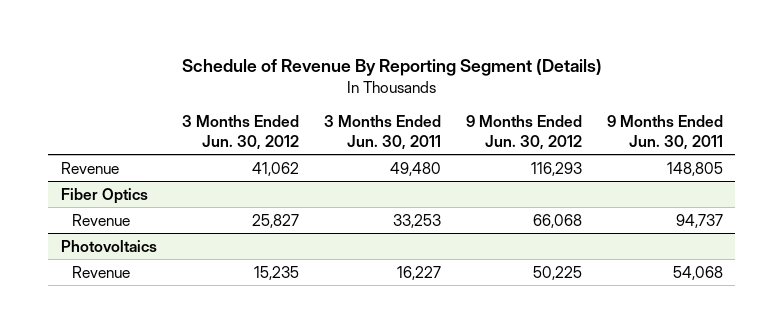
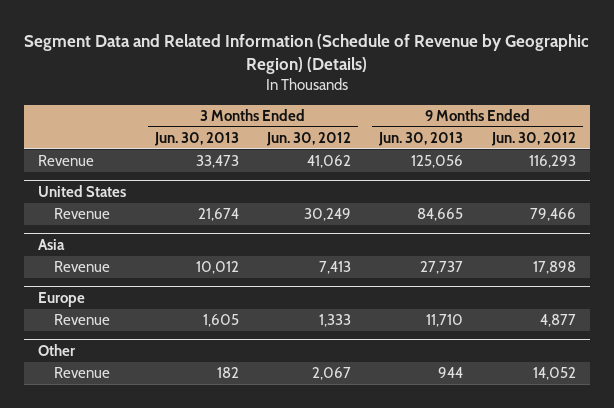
[181,59,602,77] Schedule of Revenue By Reporting Segment (Details) -> [24,34,590,75] Segment Data and Related Information (Schedule of Revenue by Geographic Region) (Details)
[323,115,441,150] 3 Months Ended Jun. 30, 2011 -> none
[606,115,723,150] 9 Months Ended Jun. 30, 2011 -> none
none -> [153,131,239,146] Jun. 30, 2013
none -> [378,131,464,146] Jun. 30, 2013
[60,187,148,204] Fiber Optics -> none
[60,239,157,252] Photovoltaics -> none
none -> [38,184,127,197] United States
[251,213,299,228] 25,827 -> [304,208,352,222] 30,249
[532,213,582,228] 66,068 -> [529,208,576,222] 79,466
none -> [38,238,66,250] Asia
[253,265,299,280] 15,235 -> [319,261,352,275] 7,413
[532,265,582,280] 50,225 -> [532,261,576,275] 17,898
none -> [38,291,86,307] Europe
none -> [54,314,111,326] Revenue
none -> [38,343,77,356] Other
none -> [54,367,111,379] Revenue

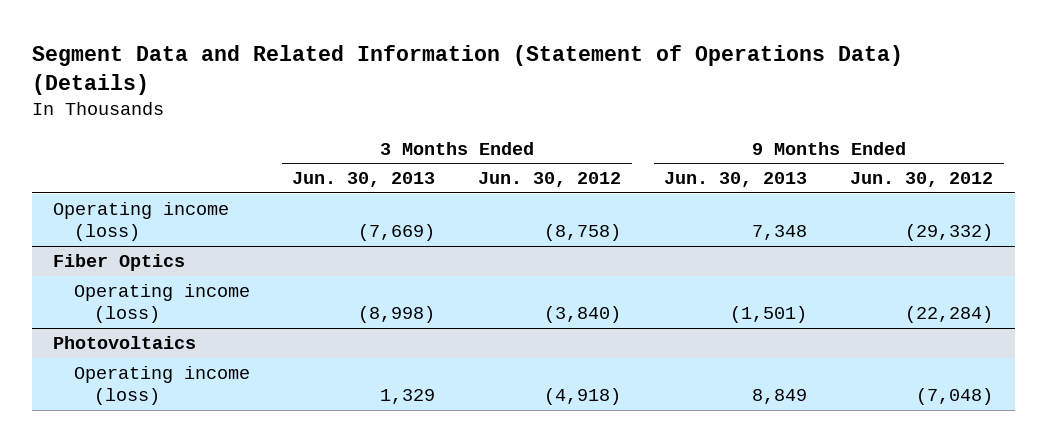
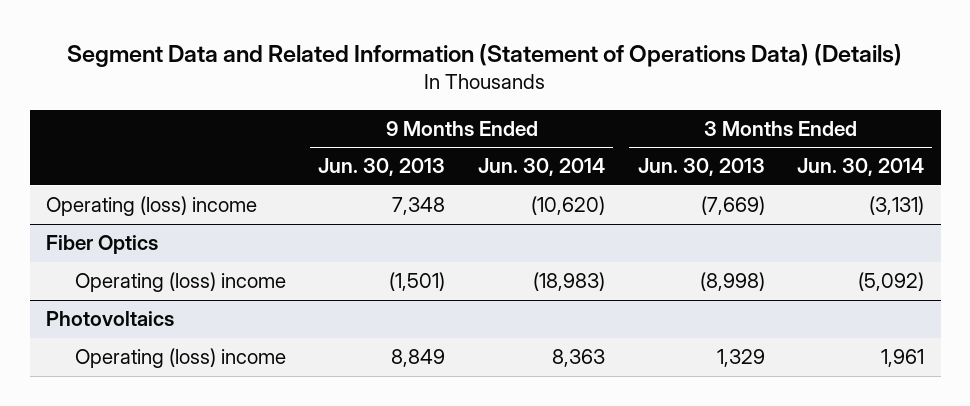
[478,172,622,188] Jun. 30, 2012 -> none
[850,172,994,188] Jun. 30, 2012 -> none
none -> [478,158,606,177] Jun. 30, 2014
none -> [797,158,925,177] Jun. 30, 2014
[53,201,230,242] Operating income (loss) -> [45,196,257,217] Operating (loss) income
[73,283,250,324] Operating income (loss) -> [74,272,286,293] Operating (loss) income
[73,365,250,406] Operating income (loss) -> [74,348,286,369] Operating (loss) income

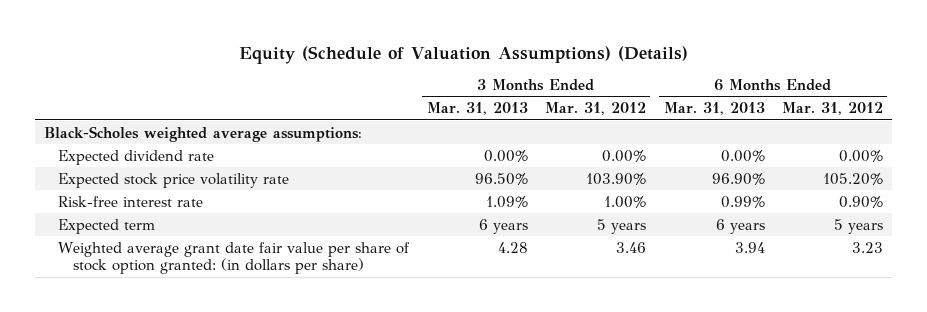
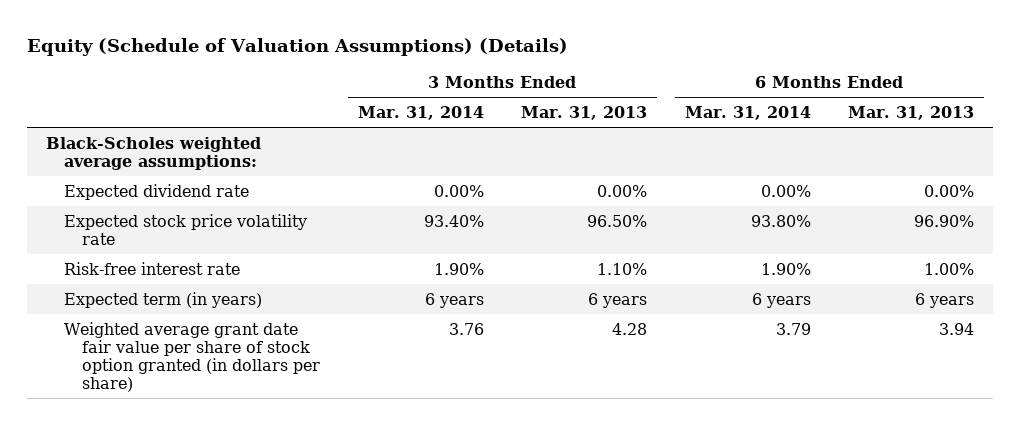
[545,102,647,116] Mar. 31, 2012 -> none
[781,102,883,116] Mar. 31, 2012 -> none
none -> [357,105,484,120] Mar. 31, 2014
none -> [684,105,811,120] Mar. 31, 2014
[485,195,528,208] 1.09% -> [597,262,648,275] 1.10%
[720,195,765,208] 0.99% -> [924,262,975,275] 1.00%
[58,218,156,234] Expected term -> [64,291,263,308] Expected term (in years)
[58,241,411,275] Weighted average grant date fair value per share of stock option granted: (in dollars per share) -> [64,321,321,393] Weighted average grant date fair value per share of stock option granted (in dollars per share)

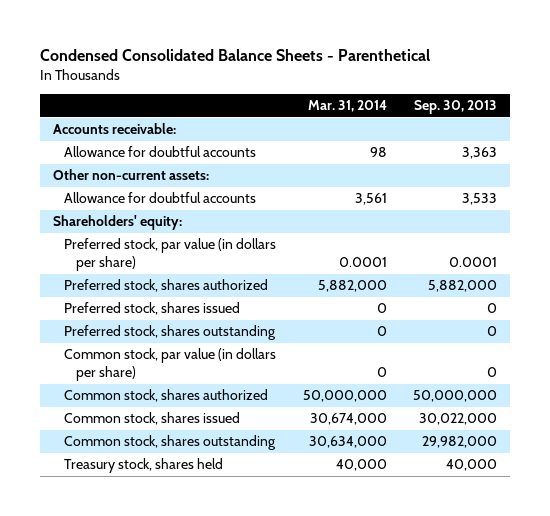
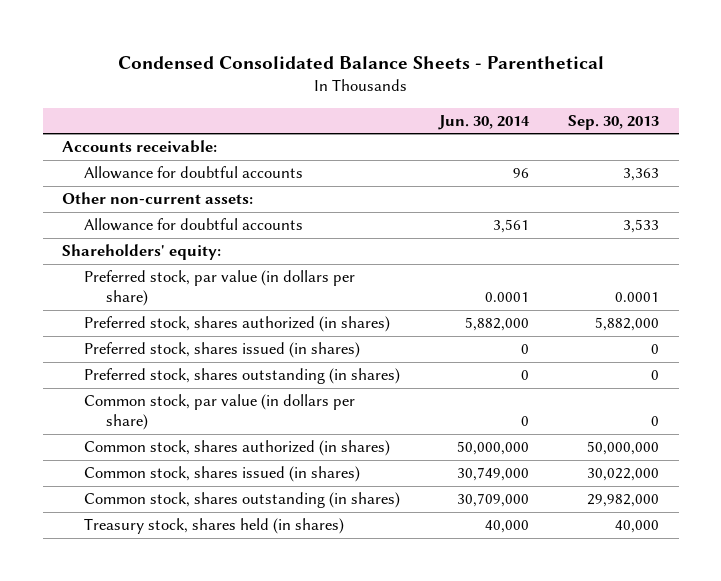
[307,99,387,112] Mar. 31, 2014 -> none
none -> [438,115,531,131] Jun. 30, 2014
[64,279,269,293] Preferred stock, shares authorized -> [84,316,391,333] Preferred stock, shares authorized (in shares)
[64,302,241,316] Preferred stock, shares issued -> [84,342,361,359] Preferred stock, shares issued (in shares)
[64,325,277,341] Preferred stock, shares outstanding -> [84,368,401,385] Preferred stock, shares outstanding (in shares)
[64,389,269,403] Common stock, shares authorized -> [84,440,391,457] Common stock, shares authorized (in shares)
[64,412,241,426] Common stock, shares issued -> [84,466,361,483] Common stock, shares issued (in shares)
[64,435,277,451] Common stock, shares outstanding -> [84,492,401,509] Common stock, shares outstanding (in shares)
[64,458,224,474] Treasury stock, shares held -> [84,518,345,535] Treasury stock, shares held (in shares)

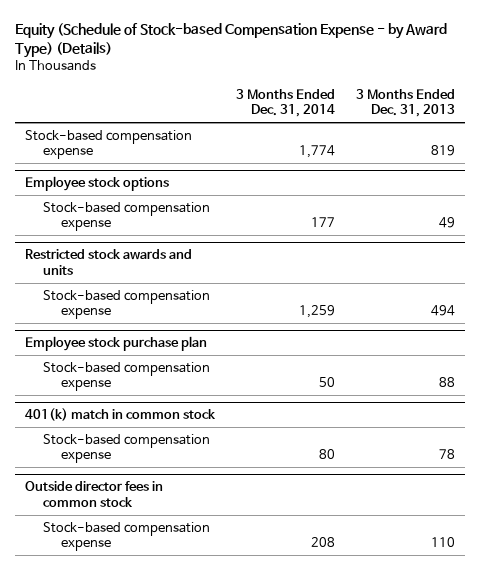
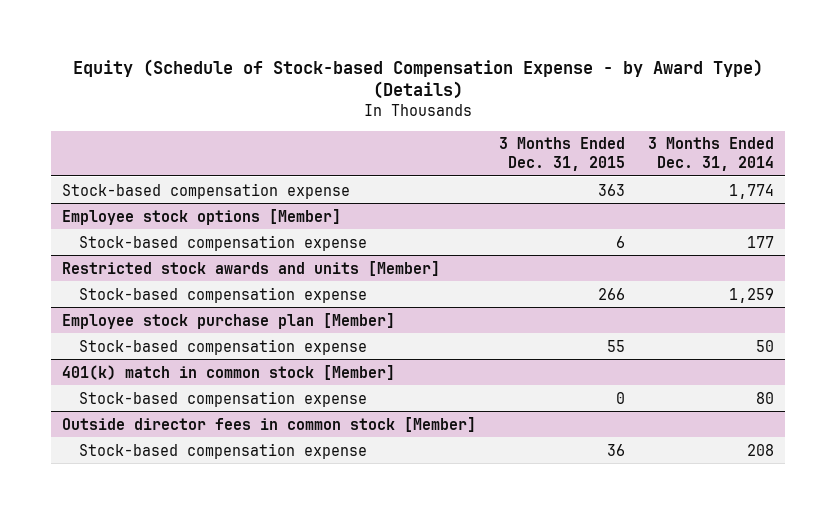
[355,88,455,118] 3 Months Ended Dec. 31, 2013 -> none
none -> [498,137,625,171] 3 Months Ended Dec. 31, 2015
[24,176,169,192] Employee stock options -> [62,208,342,225] Employee stock options [Member]
[24,249,192,275] Restricted stock awards and units -> [62,260,441,276] Restricted stock awards and units [Member]
[24,336,207,352] Employee stock purchase plan -> [62,312,396,329] Employee stock purchase plan [Member]
[24,408,216,422] 401(k) match in common stock -> [62,364,396,380] 401(k) match in common stock [Member]
[24,481,163,507] Outside director fees in common stock -> [62,416,477,432] Outside director fees in common stock [Member]

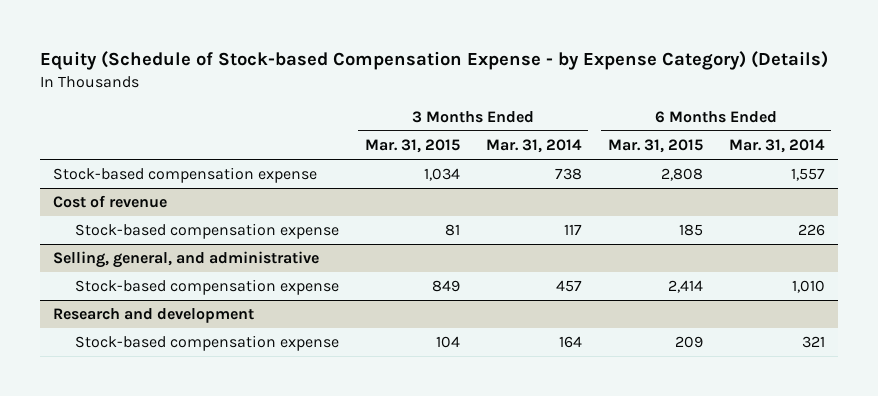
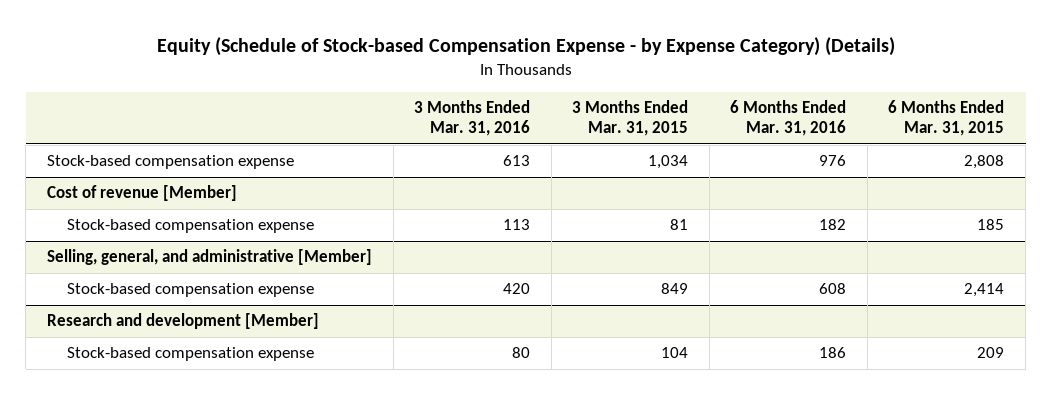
[485,139,582,154] Mar. 31, 2014 -> none
[728,139,825,154] Mar. 31, 2014 -> none
none -> [414,100,531,137] 3 Months Ended Mar. 31, 2016
none -> [730,100,847,137] 6 Months Ended Mar. 31, 2016
[53,195,168,209] Cost of revenue -> [47,185,238,202] Cost of revenue [Member]
[53,251,320,269] Selling, general, and administrative -> [47,249,373,266] Selling, general, and administrative [Member]
[53,308,255,324] Research and development -> [47,313,320,330] Research and development [Member]

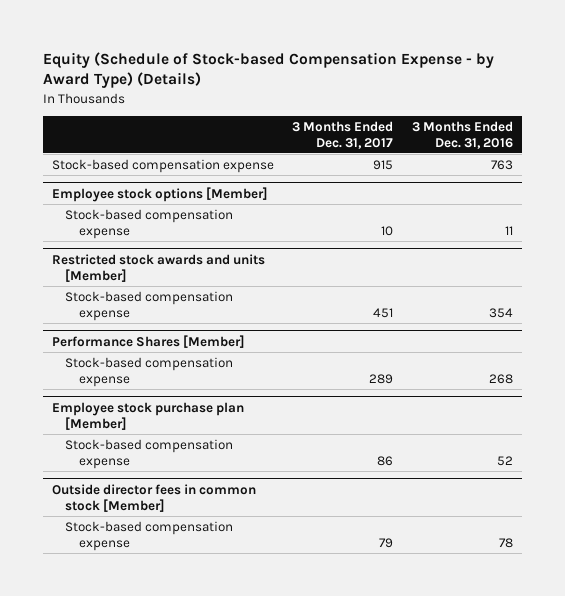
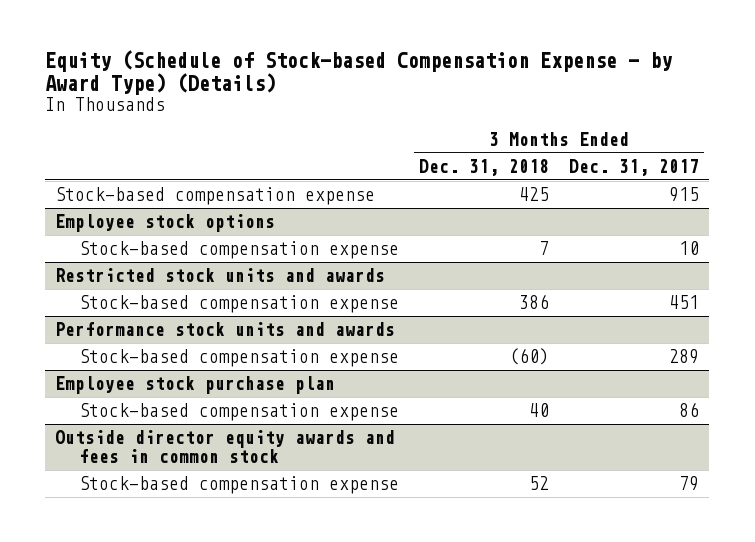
[411,120,513,149] 3 Months Ended Dec. 31, 2016 -> none
none -> [418,158,549,176] Dec. 31, 2018
[52,186,269,202] Employee stock options [Member] -> [55,214,276,233] Employee stock options
[52,253,266,282] Restricted stock awards and units [Member] -> [55,268,386,283] Restricted stock units and awards
[52,334,246,348] Performance Shares [Member] -> [55,322,396,337] Performance stock units and awards
[52,401,245,430] Employee stock purchase plan [Member] -> [55,376,336,395] Employee stock purchase plan
[52,483,257,512] Outside director fees in common stock [Member] -> [55,430,396,463] Outside director equity awards and fees in common stock

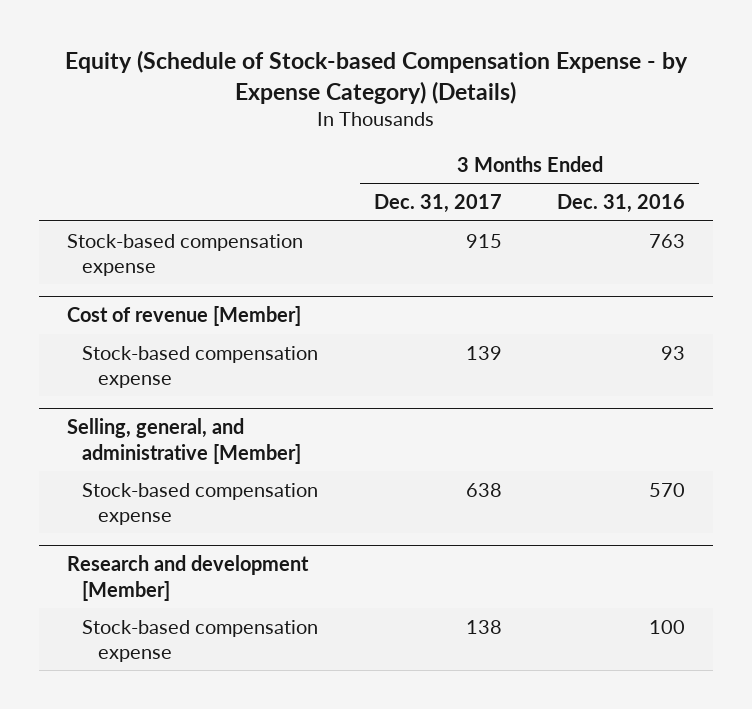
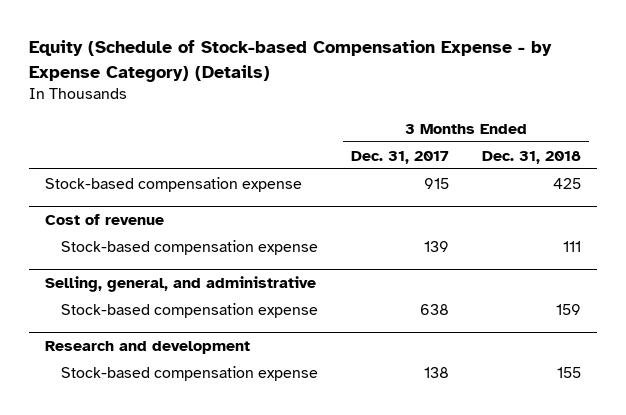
[557,194,686,214] Dec. 31, 2016 -> none
none -> [481,150,581,164] Dec. 31, 2018
[66,306,301,327] Cost of revenue [Member] -> [45,214,165,226] Cost of revenue
[66,418,302,464] Selling, general, and administrative [Member] -> [45,276,317,293] Selling, general, and administrative
[66,555,309,601] Research and development [Member] -> [45,341,251,355] Research and development

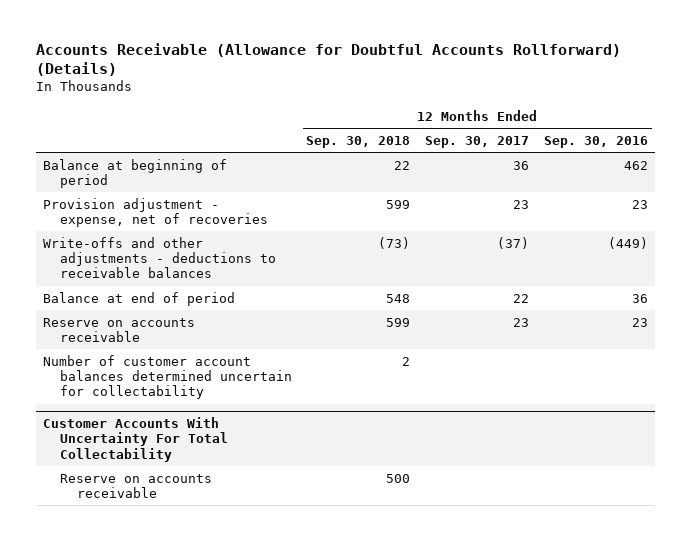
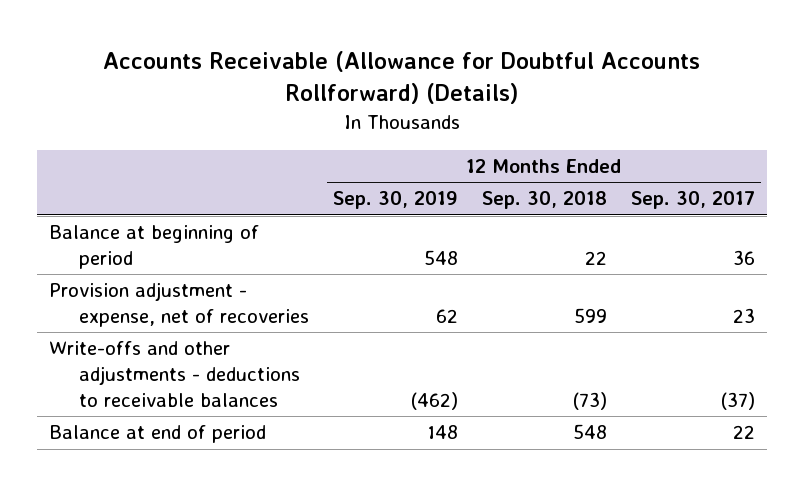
[543,135,648,148] Sep. 30, 2016 -> none
none -> [333,191,459,210] Sep. 30, 2019
[42,317,195,342] Reserve on accounts receivable -> none
[42,354,292,400] Number of customer account balances determined uncertain for collectability -> none
[42,417,228,462] Customer Accounts With Uncertainty For Total Collectability -> none
[59,473,212,498] Reserve on accounts receivable -> none

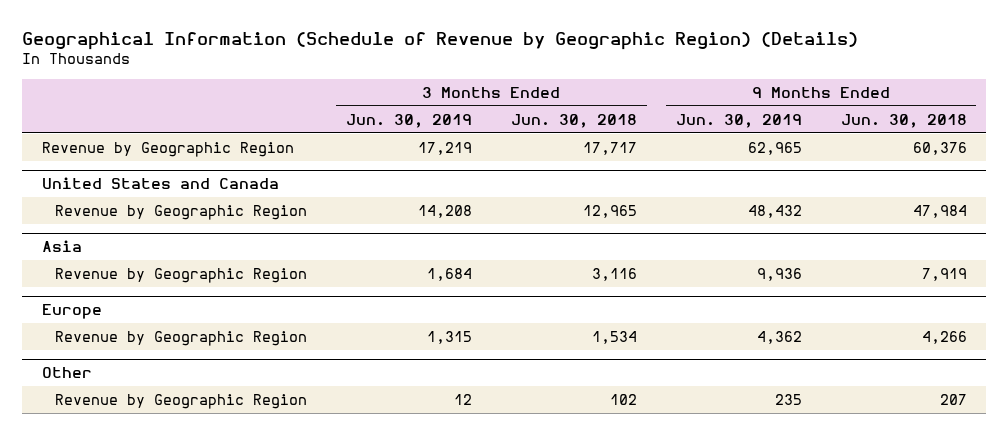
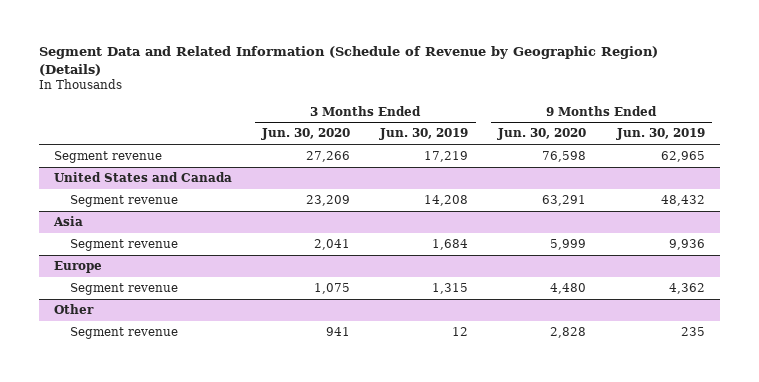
[22,31,859,50] Geographical Information (Schedule of Revenue by Geographic Region) (Details) -> [38,46,658,77] Segment Data and Related Information (Schedule of Revenue by Geographic Region) (Details)
[510,113,637,128] Jun. 30, 2018 -> none
[840,113,967,128] Jun. 30, 2018 -> none
none -> [261,128,351,141] Jun. 30, 2020
none -> [497,128,587,141] Jun. 30, 2020
[41,141,294,157] Revenue by Geographic Region -> [54,151,163,164] Segment revenue
[54,204,307,220] Revenue by Geographic Region -> [69,195,178,208] Segment revenue
[54,267,307,283] Revenue by Geographic Region -> [69,239,178,252] Segment revenue
[54,330,307,346] Revenue by Geographic Region -> [69,283,178,296] Segment revenue
[54,393,307,409] Revenue by Geographic Region -> [69,327,178,340] Segment revenue

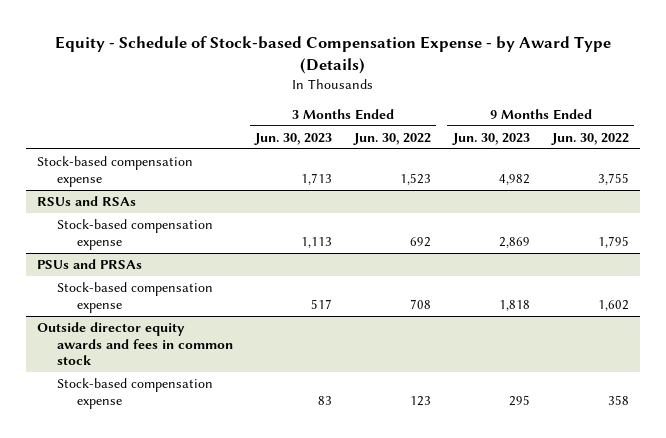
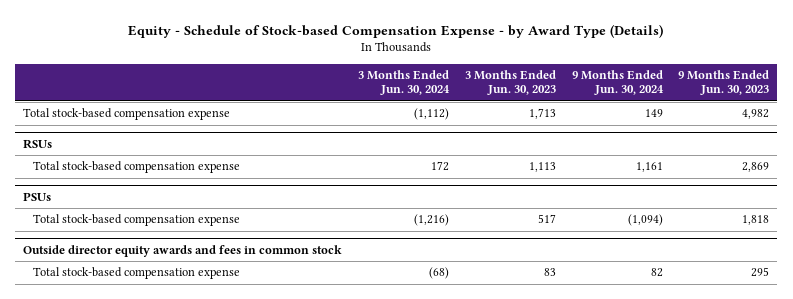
[352,132,431,145] Jun. 30, 2022 -> none
[550,132,629,145] Jun. 30, 2022 -> none
none -> [358,70,451,96] 3 Months Ended Jun. 30, 2024
none -> [571,70,664,96] 9 Months Ended Jun. 30, 2024
[36,196,136,207] RSUs and RSAs -> none
[36,156,193,187] Stock-based compensation expense -> [23,108,231,121] Total stock-based compensation expense
none -> [23,138,53,149] RSUs
[57,219,214,250] Stock-based compensation expense -> [32,161,240,174] Total stock-based compensation expense
[36,259,142,270] PSUs and PRSAs -> [23,191,52,201] PSUs
[57,282,214,313] Stock-based compensation expense -> [32,214,240,227] Total stock-based compensation expense
[57,378,214,409] Stock-based compensation expense -> [32,267,240,280] Total stock-based compensation expense

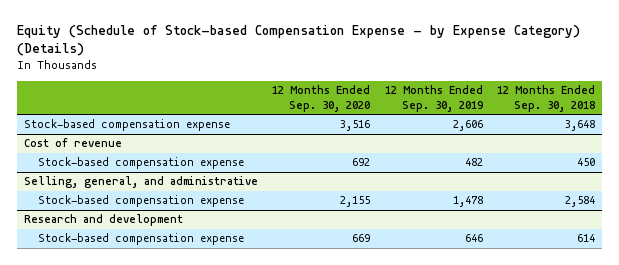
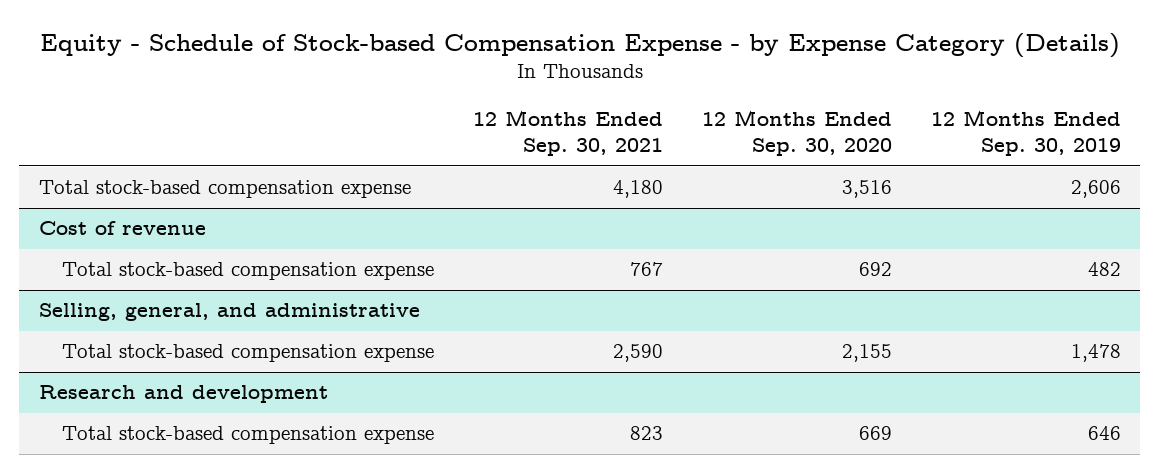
[17,25,581,57] Equity (Schedule of Stock-based Compensation Expense - by Expense Category) (Details) -> [39,32,1120,58] Equity - Schedule of Stock-based Compensation Expense - by Expense Category (Details)
[496,85,595,113] 12 Months Ended Sep. 30, 2018 -> none
none -> [473,110,664,157] 12 Months Ended Sep. 30, 2021
[24,119,231,132] Stock-based compensation expense -> [38,180,411,199] Total stock-based compensation expense
[38,157,245,170] Stock-based compensation expense -> [62,262,435,281] Total stock-based compensation expense
[38,195,245,208] Stock-based compensation expense -> [62,344,435,363] Total stock-based compensation expense
[38,233,245,246] Stock-based compensation expense -> [62,426,435,445] Total stock-based compensation expense

